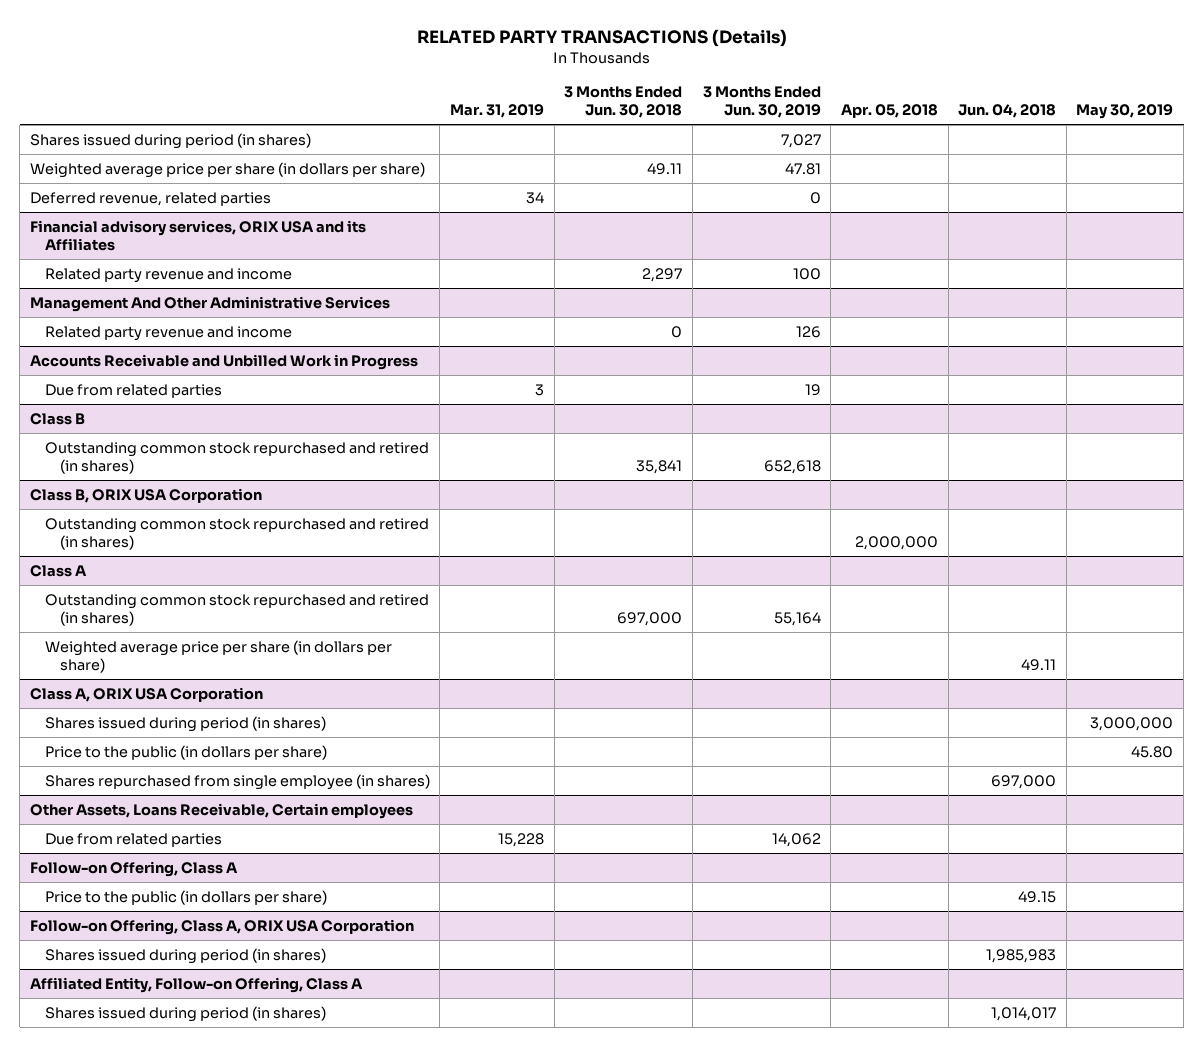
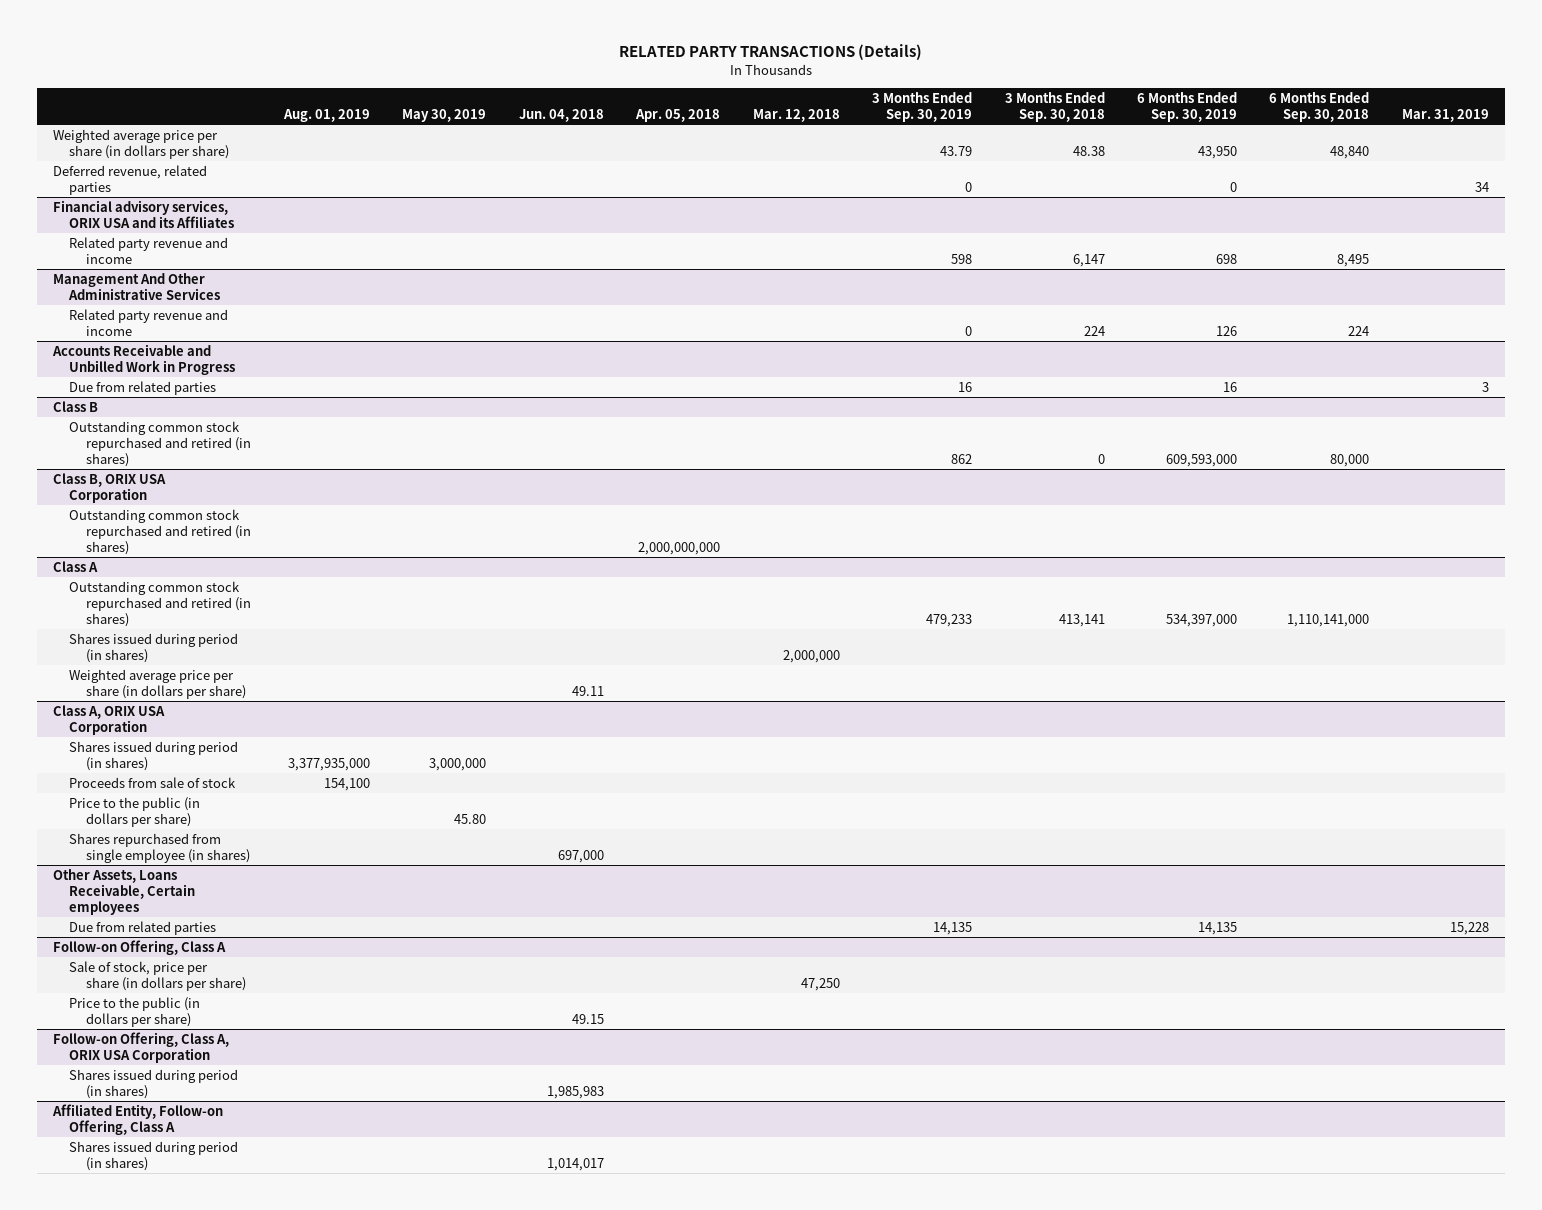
[564,85,683,119] 3 Months Ended Jun. 30, 2018 -> none
[702,85,821,119] 3 Months Ended Jun. 30, 2019 -> none
none -> [282,108,370,122] Aug. 01, 2019
none -> [752,108,840,122] Mar. 12, 2018
none -> [872,91,973,122] 3 Months Ended Sep. 30, 2019
none -> [1004,91,1105,122] 3 Months Ended Sep. 30, 2018
none -> [1136,91,1237,122] 6 Months Ended Sep. 30, 2019
none -> [1269,91,1370,122] 6 Months Ended Sep. 30, 2018
[30,132,312,149] Shares issued during period (in shares) -> none
[854,536,938,551] 2,000,000 -> [638,541,721,555] 2,000,000,000
none -> [69,632,239,663] Shares issued during period (in shares)
none -> [69,776,237,788] Proceeds from sale of stock
none -> [69,960,247,991] Sale of stock, price per share (in dollars per share)

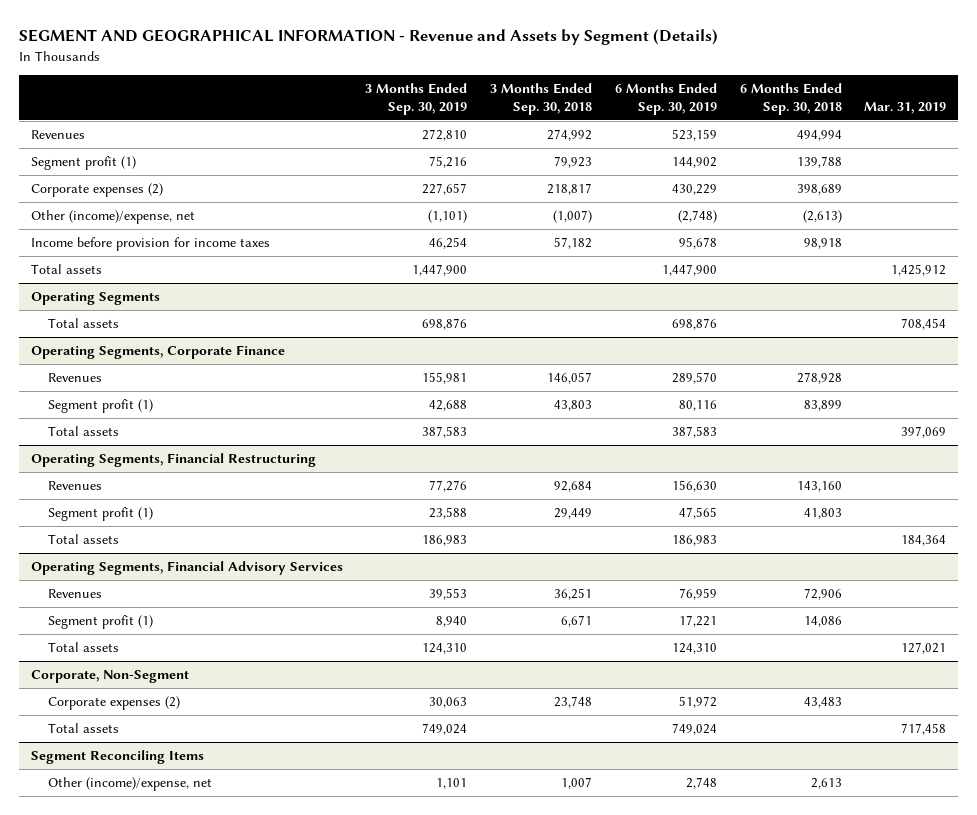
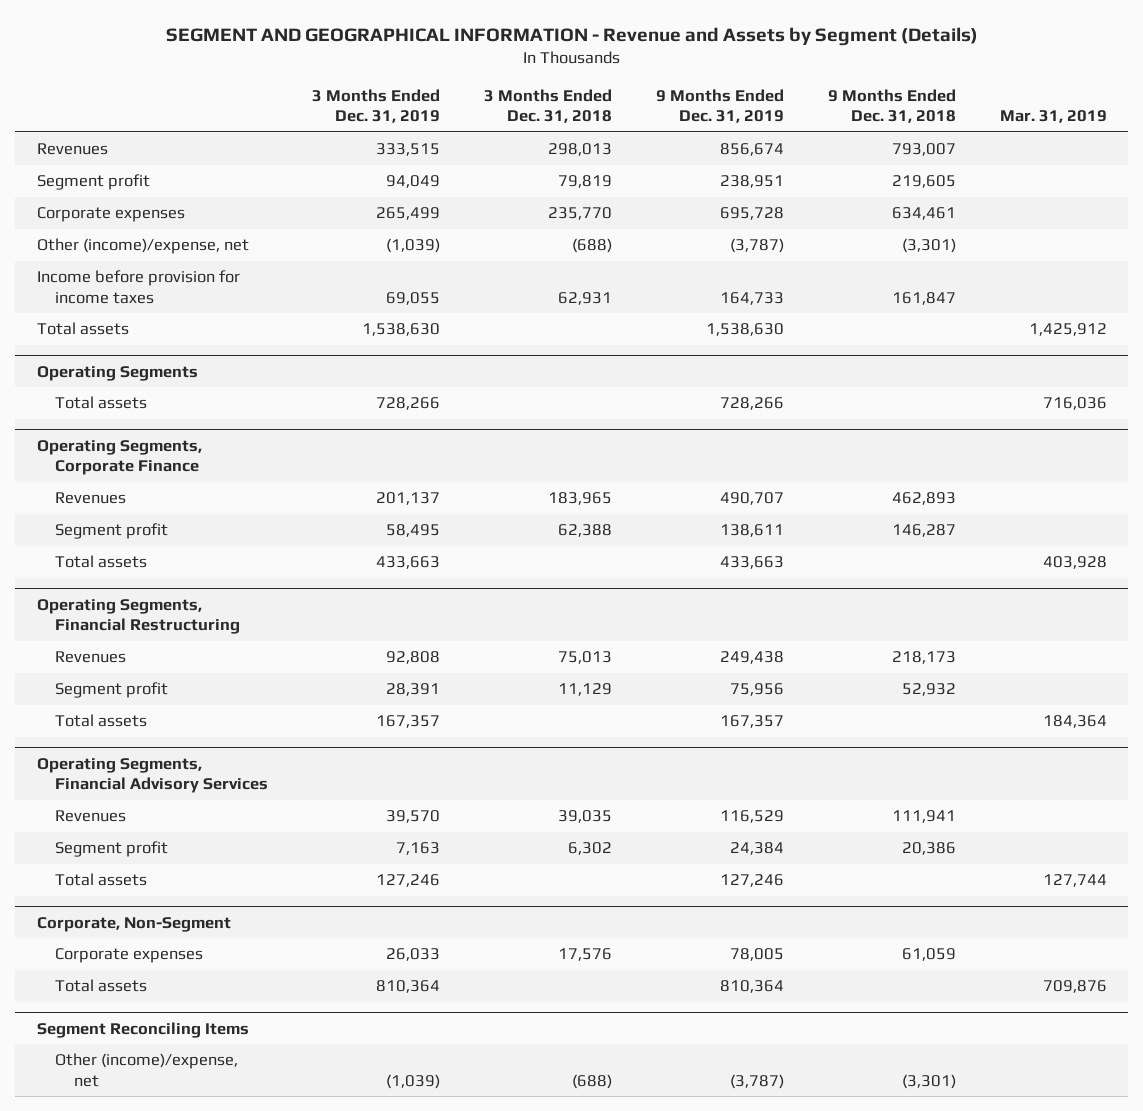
[365,82,468,116] 3 Months Ended Sep. 30, 2019 -> none
[490,82,593,116] 3 Months Ended Sep. 30, 2018 -> none
[614,82,717,116] 6 Months Ended Sep. 30, 2019 -> none
[739,82,842,116] 6 Months Ended Sep. 30, 2018 -> none
none -> [312,88,441,124] 3 Months Ended Dec. 31, 2019
none -> [484,88,613,124] 3 Months Ended Dec. 31, 2018
none -> [655,88,784,124] 9 Months Ended Dec. 31, 2019
none -> [827,88,956,124] 9 Months Ended Dec. 31, 2018
[30,156,136,171] Segment profit (1) -> [36,174,150,191] Segment profit
[30,183,163,198] Corporate expenses (2) -> [36,207,185,223] Corporate expenses
[901,318,947,331] 708,454 -> [1042,397,1107,411] 716,036
[47,399,153,414] Segment profit (1) -> [55,523,169,540] Segment profit
[901,426,947,439] 397,069 -> [1042,556,1107,570] 403,928
[47,507,153,522] Segment profit (1) -> [55,682,169,699] Segment profit
[47,615,153,630] Segment profit (1) -> [55,841,169,858] Segment profit
[901,642,947,655] 127,021 -> [1042,874,1107,888] 127,744
[47,696,180,711] Corporate expenses (2) -> [55,948,204,964] Corporate expenses
[901,723,947,736] 717,458 -> [1042,980,1107,994] 709,876

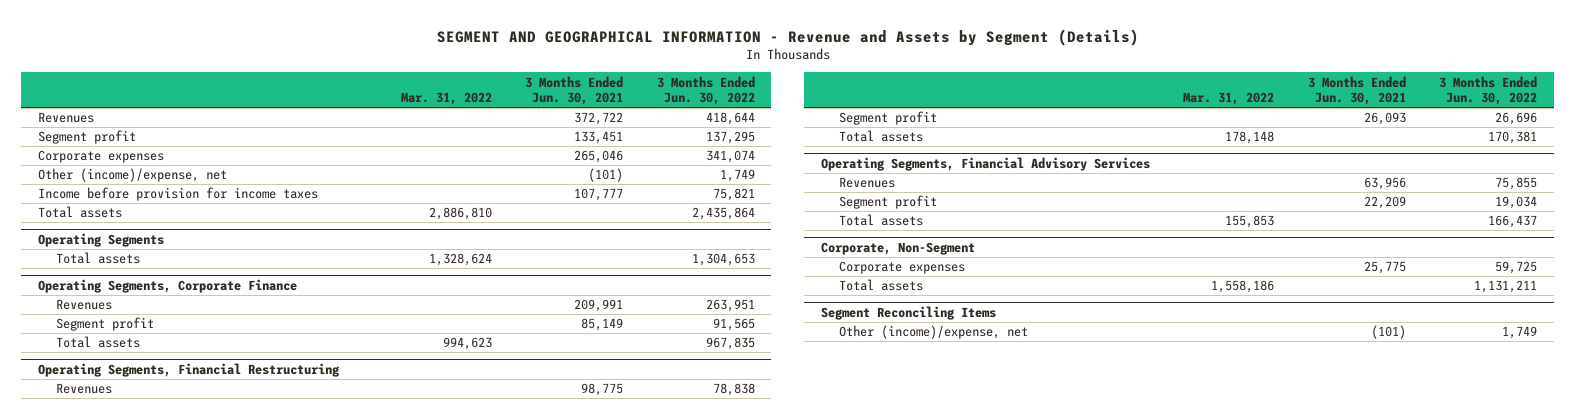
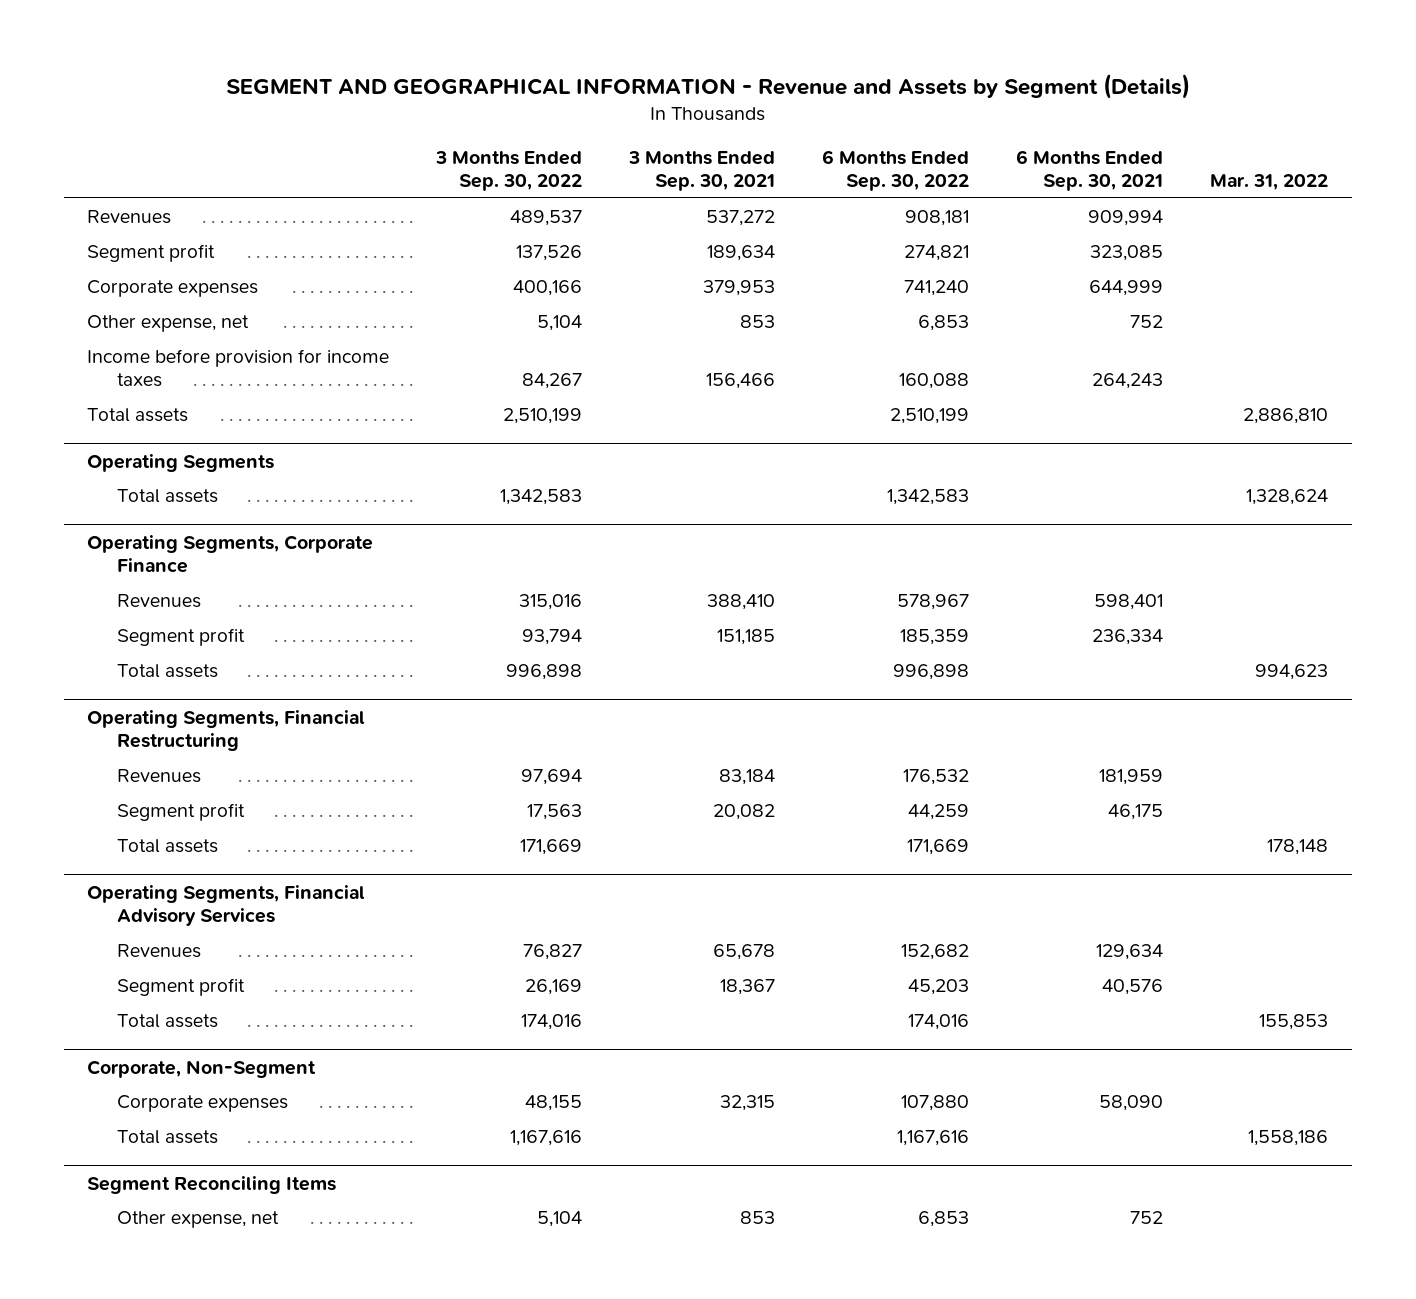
[525,75,624,106] 3 Months Ended Jun. 30, 2021 -> none
[656,75,755,106] 3 Months Ended Jun. 30, 2022 -> none
none -> [435,150,583,191] 3 Months Ended Sep. 30, 2022
none -> [628,150,776,191] 3 Months Ended Sep. 30, 2021
none -> [822,149,970,191] 6 Months Ended Sep. 30, 2022
none -> [1016,149,1164,191] 6 Months Ended Sep. 30, 2021
[38,168,228,183] Other (income)/expense, net -> [87,315,250,333] Other expense, net
[838,325,1028,340] Other (income)/expense, net -> [116,1211,279,1229] Other expense, net

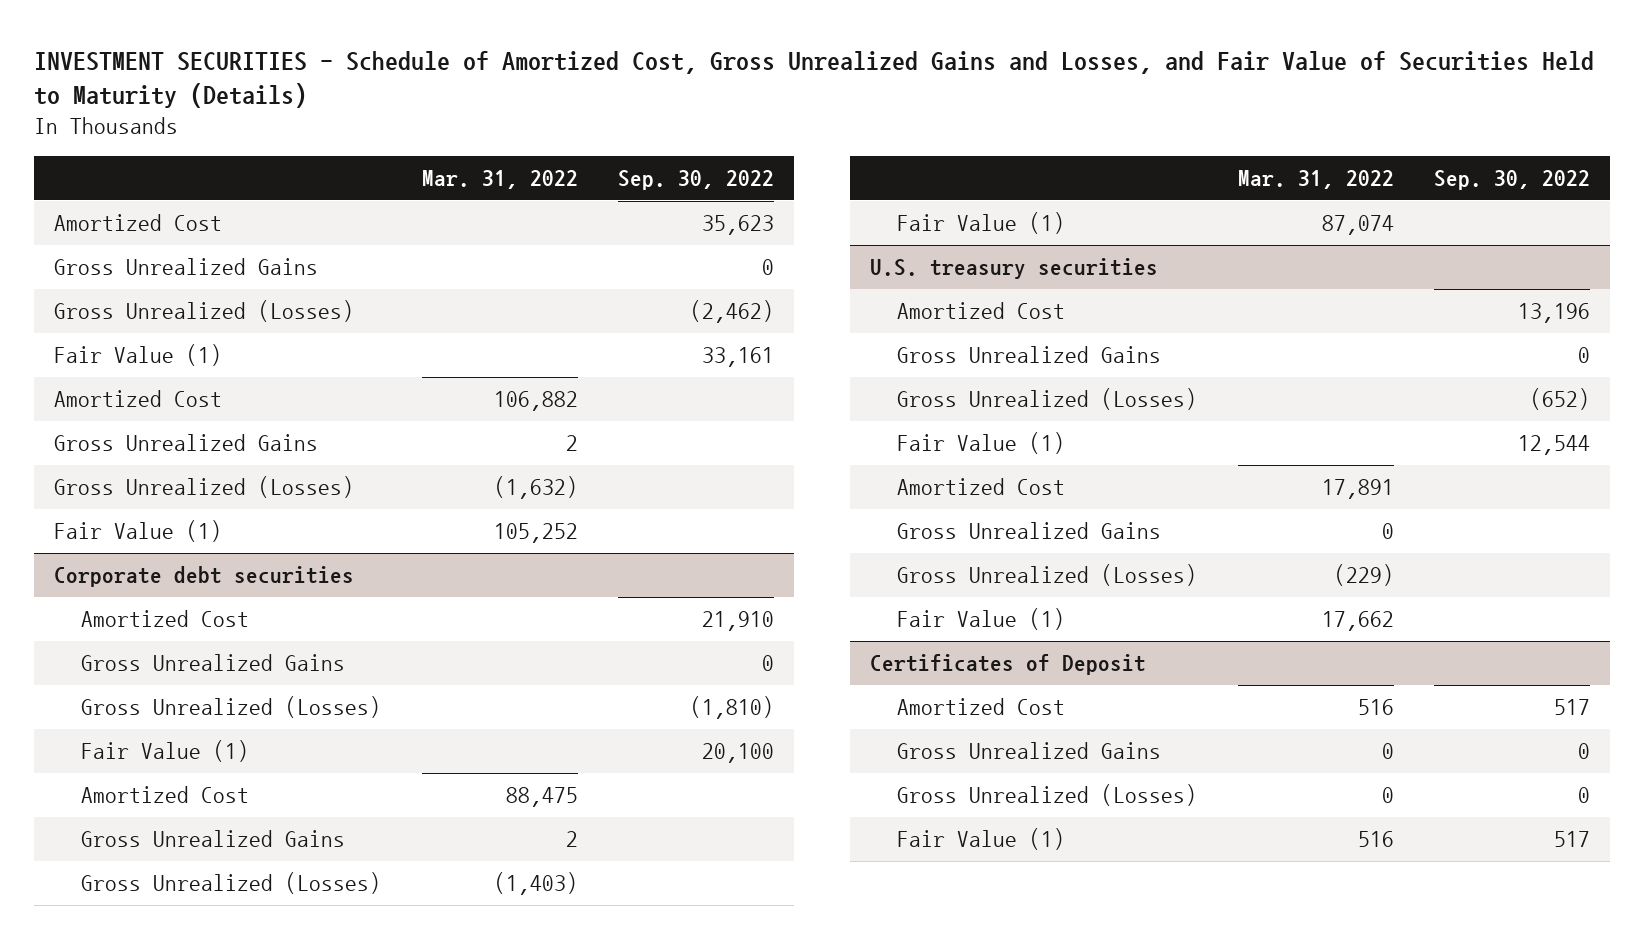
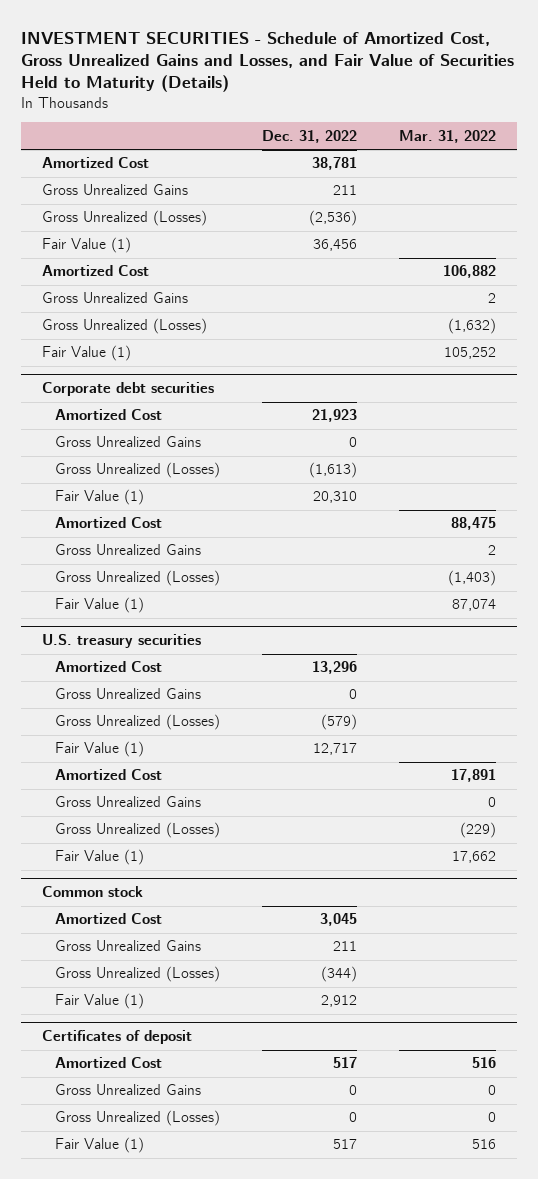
[618,169,775,190] Sep. 30, 2022 -> none
none -> [261,129,357,143] Dec. 31, 2022
none -> [42,886,144,898] Common stock
none -> [54,913,162,925] Amortized Cost
none -> [54,940,201,952] Gross Unrealized Gains
none -> [54,966,220,983] Gross Unrealized (Losses)
none -> [54,993,144,1010] Fair Value (1)
[870,654,1147,676] Certificates of Deposit -> [42,1030,193,1045] Certificates of deposit

